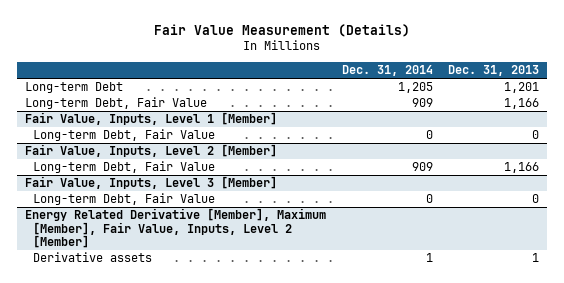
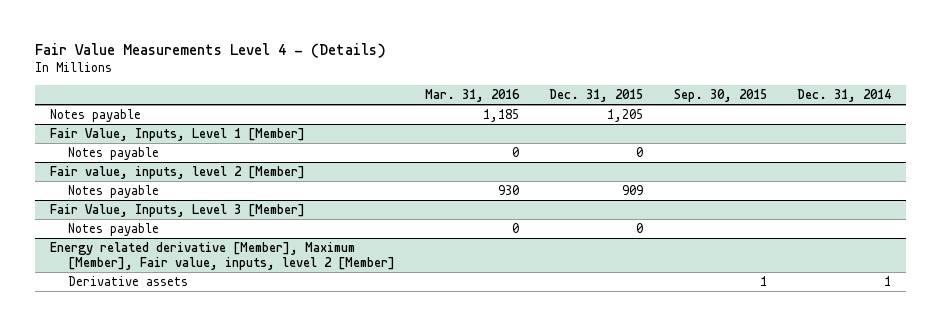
[154,24,411,38] Fair Value Measurement (Details) -> [34,42,386,58] Fair Value Measurements Level 4 - (Details)
[448,65,540,77] Dec. 31, 2013 -> none
none -> [425,89,521,103] Mar. 31, 2016
none -> [549,89,644,103] Dec. 31, 2015
none -> [673,89,767,103] Sep. 30, 2015
[25,82,124,94] Long-term Debt -> none
[25,97,208,110] Long-term Debt, Fair Value -> none
none -> [49,108,141,122] Notes payable
[33,129,216,142] Long-term Debt, Fair Value -> none
[33,161,216,174] Long-term Debt, Fair Value -> none
none -> [68,146,160,160] Notes payable
[25,144,278,158] Fair Value, Inputs, Level 2 [Member] -> [49,165,305,179] Fair value, inputs, level 2 [Member]
none -> [68,184,160,198] Notes payable
[33,193,216,206] Long-term Debt, Fair Value -> none
none -> [68,222,160,236] Notes payable
[25,208,327,249] Energy Related Derivative [Member], Maximum [Member], Fair Value, Inputs, Level 2 [Member] -> [49,241,396,271] Energy related derivative [Member], Maximum [Member], Fair value, inputs, level 2 [Member]

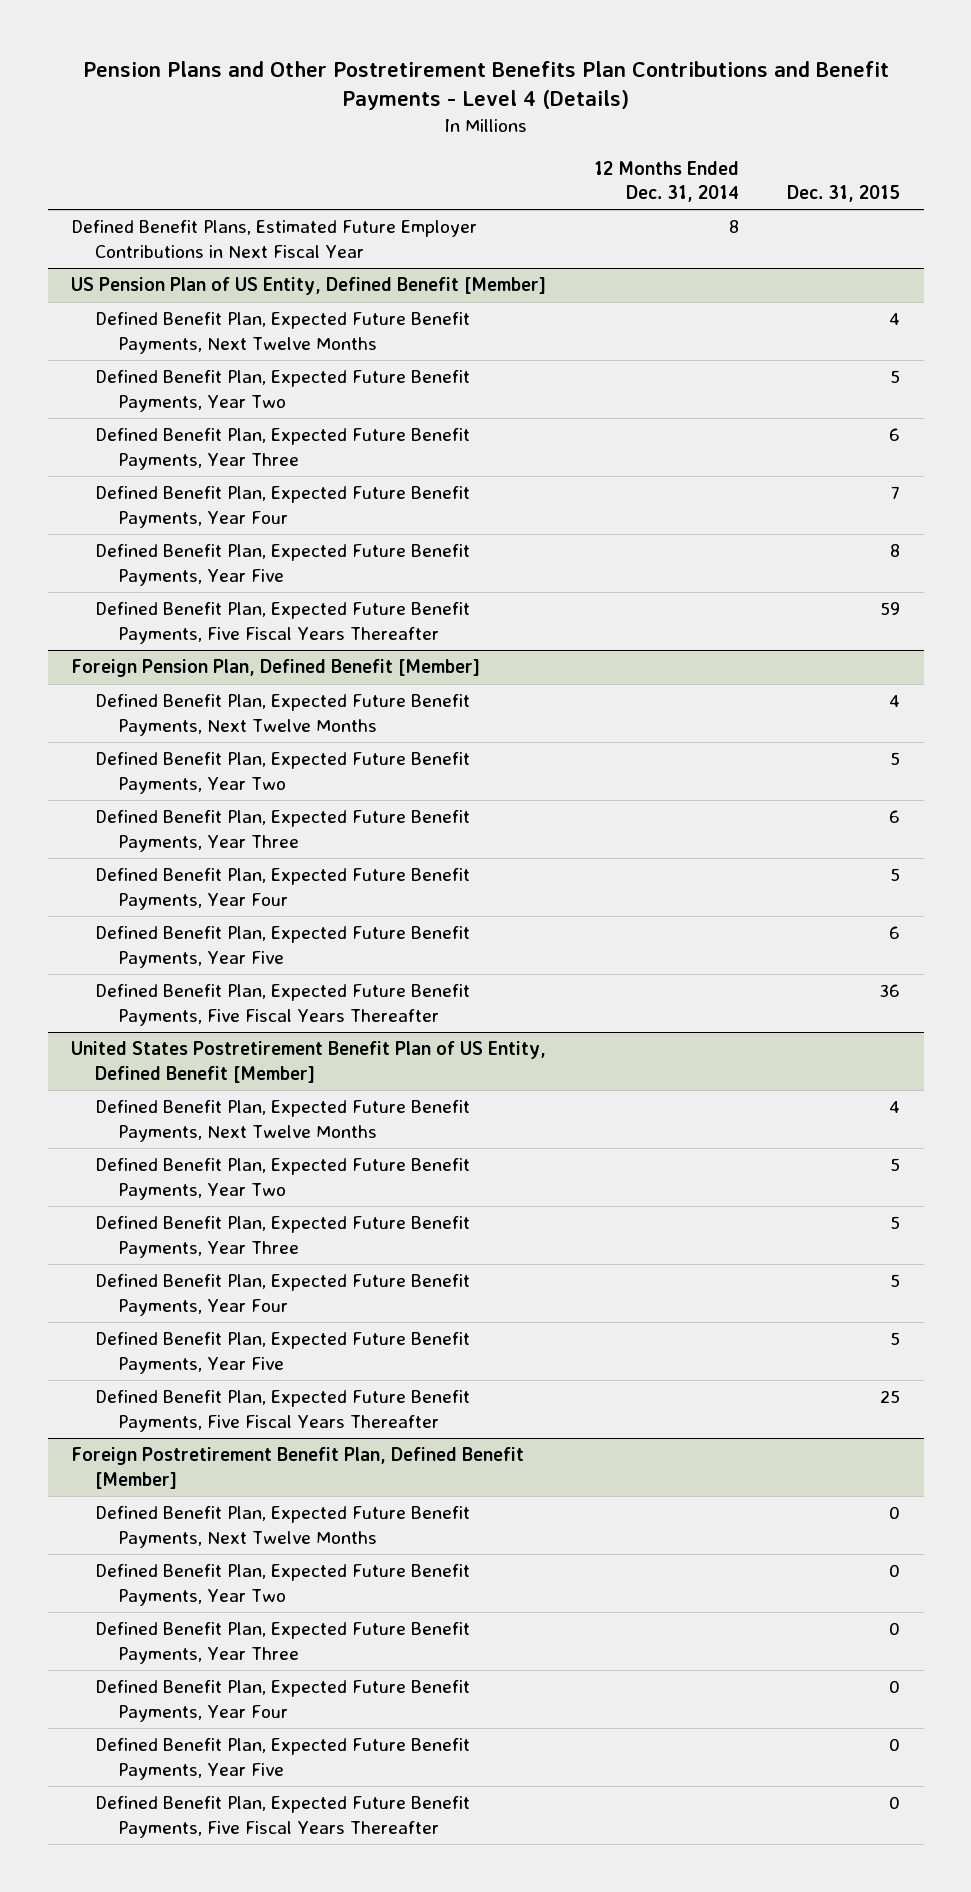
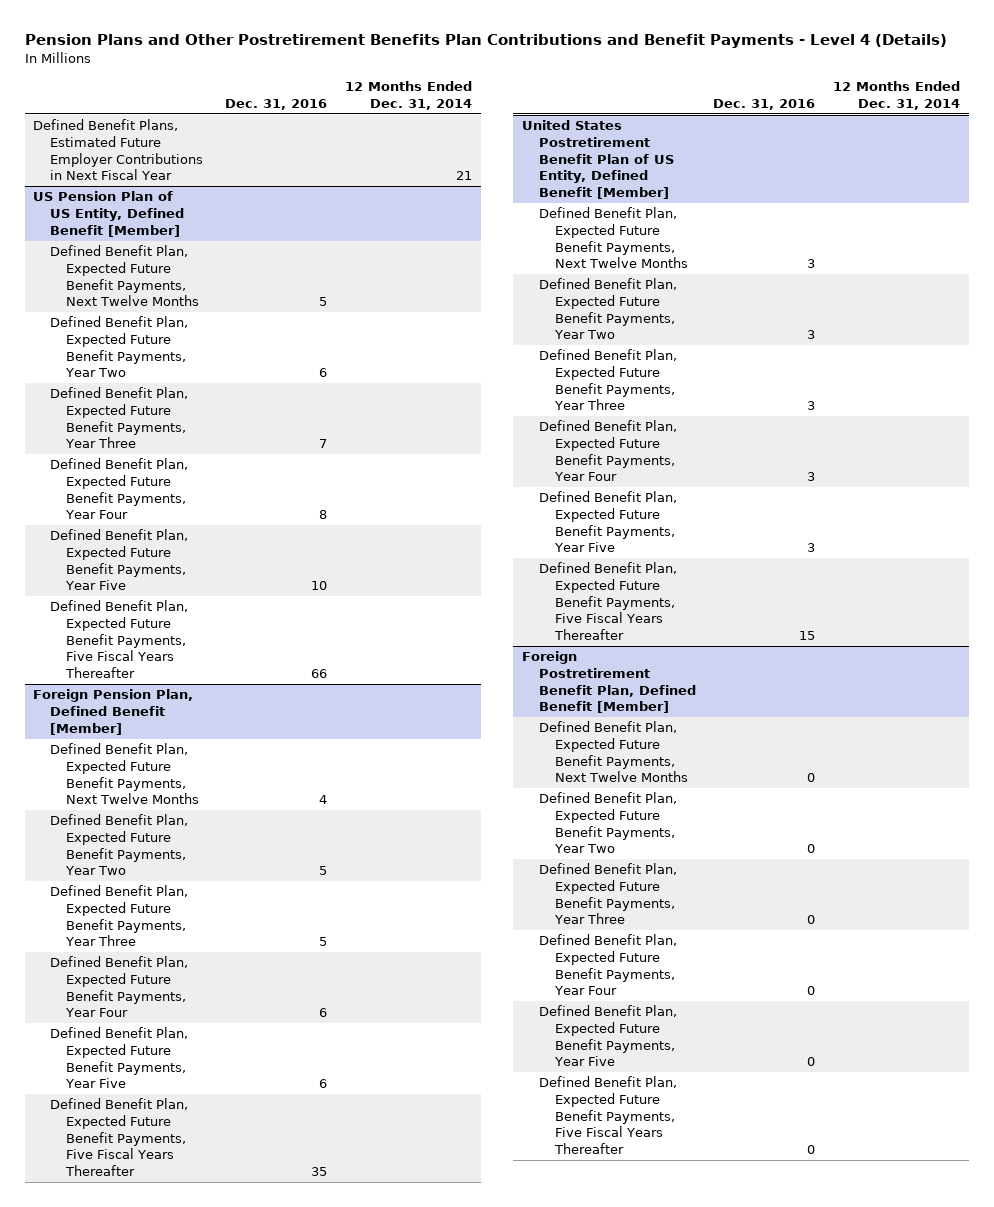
[786,184,900,202] Dec. 31, 2015 -> none
none -> [224,98,327,110] Dec. 31, 2016
[729,220,740,234] 8 -> [455,171,472,181] 21

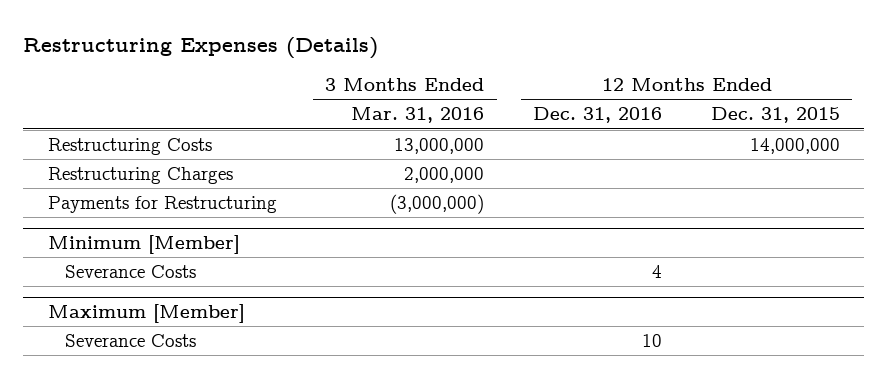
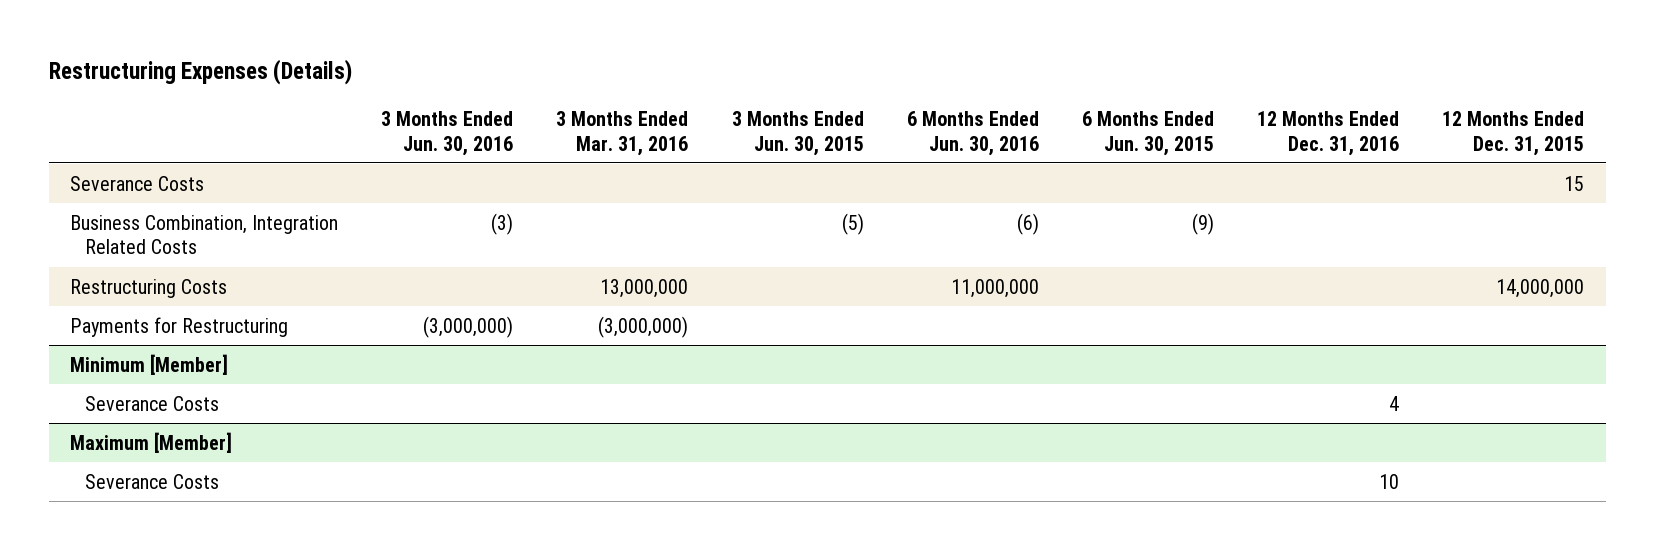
none -> [381,110,514,156] 3 Months Ended Jun. 30, 2016
none -> [731,110,864,156] 3 Months Ended Jun. 30, 2015
none -> [906,110,1039,156] 6 Months Ended Jun. 30, 2016
none -> [1081,110,1214,156] 6 Months Ended Jun. 30, 2015
none -> [70,175,205,191] Severance Costs
none -> [70,214,339,255] Business Combination, Integration Related Costs
[47,167,233,185] Restructuring Charges -> none

